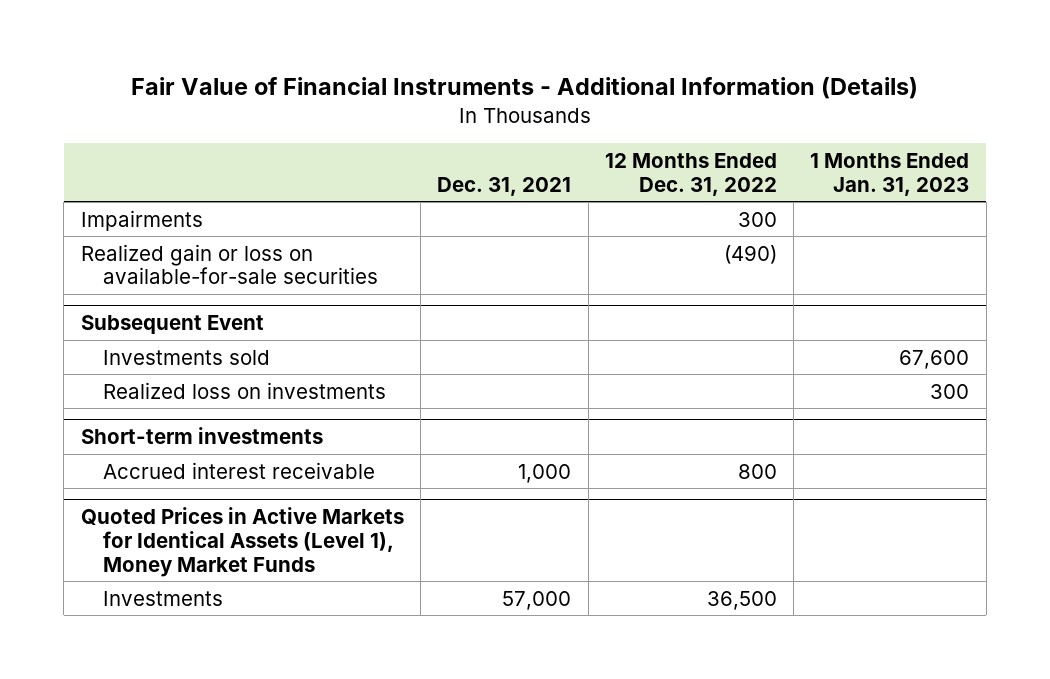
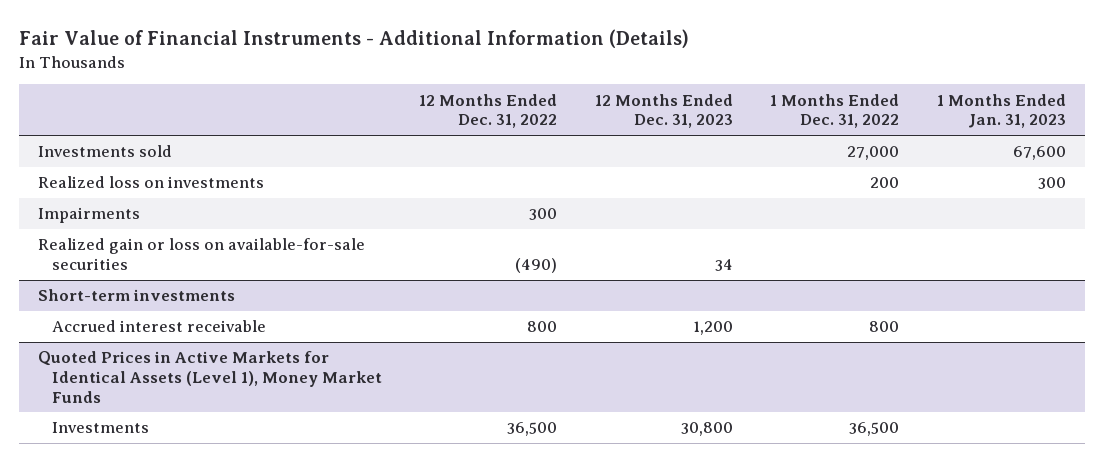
[437,176,572,196] Dec. 31, 2021 -> none
none -> [594,93,733,129] 12 Months Ended Dec. 31, 2023
none -> [770,93,900,129] 1 Months Ended Dec. 31, 2022
[80,315,264,335] Subsequent Event -> none
[80,209,203,231] Impairments -> [37,207,140,224] Impairments
[80,243,379,285] Realized gain or loss on available-for-sale securities -> [37,238,365,271] Realized gain or loss on available-for-sale securities

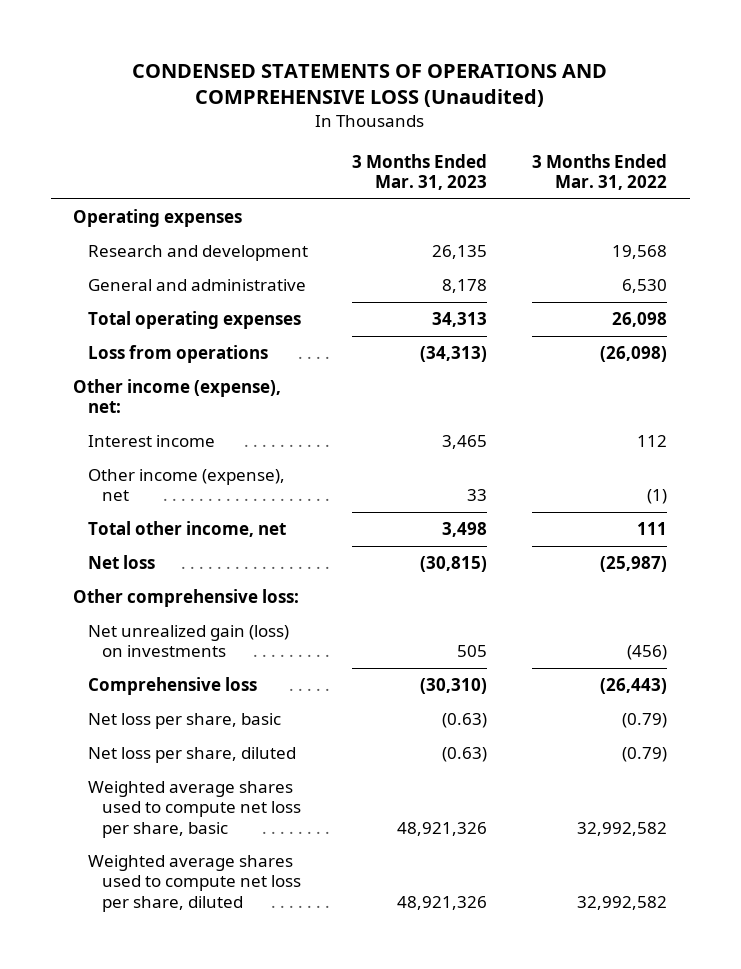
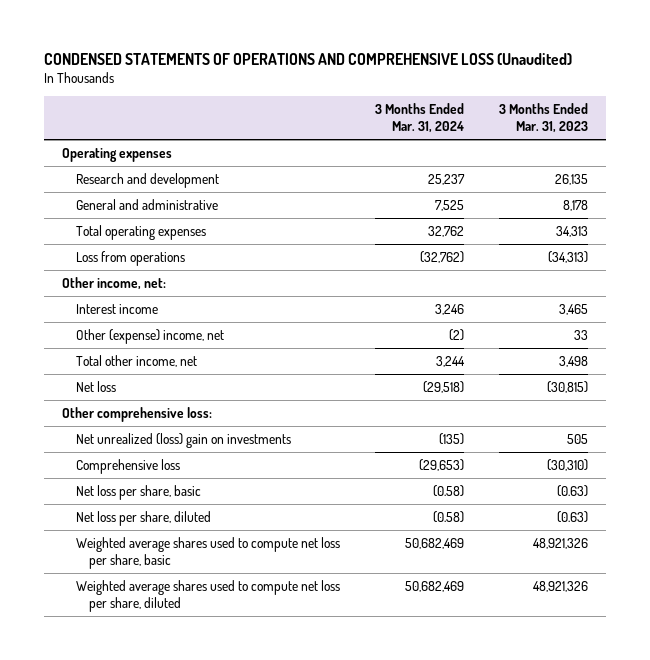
[532,153,668,191] 3 Months Ended Mar. 31, 2022 -> none
none -> [374,103,464,134] 3 Months Ended Mar. 31, 2024
[73,379,282,414] Other income (expense), net: -> [61,276,166,290] Other income, net:
[87,469,285,502] Other income (expense), net -> [75,328,224,344] Other (expense) income, net
[87,625,289,658] Net unrealized gain (loss) on investments -> [75,432,291,448] Net unrealized (loss) gain on investments

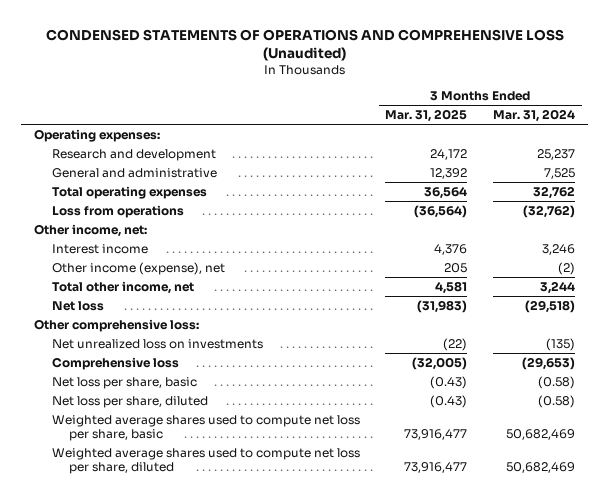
[498,103,588,134] 3 Months Ended Mar. 31, 2023 -> none
none -> [385,109,468,123] Mar. 31, 2025
[61,147,172,162] Operating expenses -> [34,128,161,142] Operating expenses:
[75,328,224,344] Other (expense) income, net -> [51,261,225,275] Other income (expense), net
[75,432,291,448] Net unrealized (loss) gain on investments -> [51,338,263,349] Net unrealized loss on investments

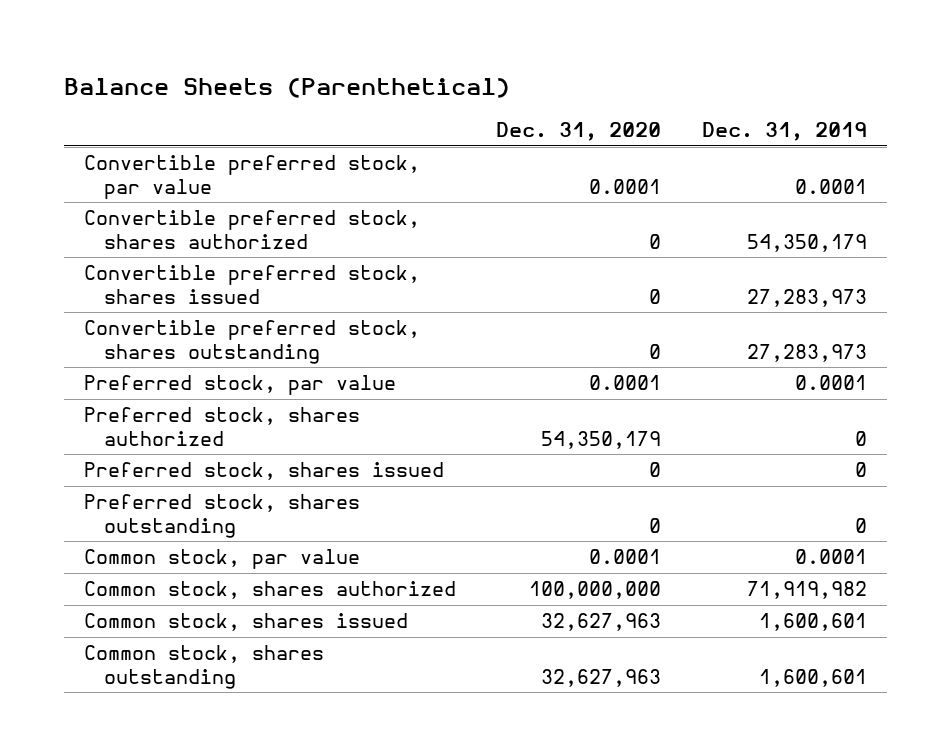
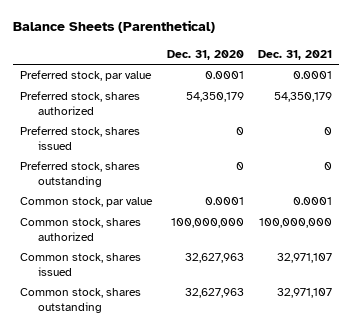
[701,122,867,142] Dec. 31, 2019 -> none
none -> [258,49,333,60] Dec. 31, 2021
[84,155,421,199] Convertible preferred stock, par value -> none
[84,210,421,249] Convertible preferred stock, shares authorized -> none
[84,265,421,304] Convertible preferred stock, shares issued -> none
[84,320,421,364] Convertible preferred stock, shares outstanding -> none

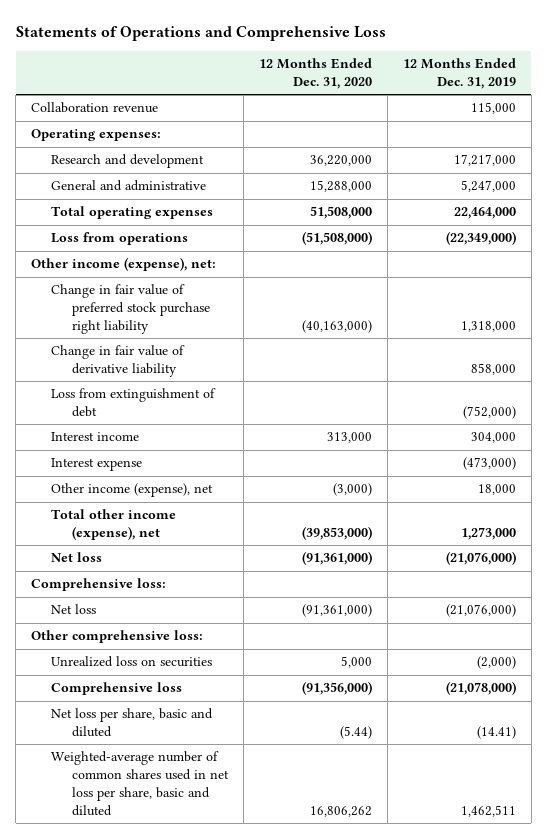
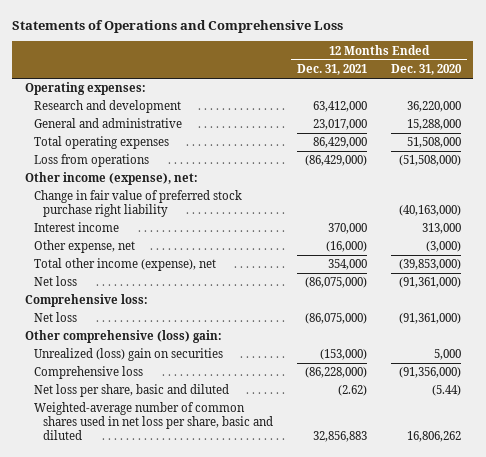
[402,58,516,90] 12 Months Ended Dec. 31, 2019 -> none
none -> [297,64,368,76] Dec. 31, 2021
[30,102,158,114] Collaboration revenue -> none
[51,345,186,378] Change in fair value of derivative liability -> none
[51,388,217,418] Loss from extinguishment of debt -> none
[51,458,143,472] Interest expense -> none
[51,483,214,498] Other income (expense), net -> [33,240,135,254] Other expense, net
[30,630,203,644] Other comprehensive loss: -> [24,330,222,344] Other comprehensive (loss) gain:
[51,656,213,668] Unrealized loss on securities -> [33,348,223,362] Unrealized (loss) gain on securities

